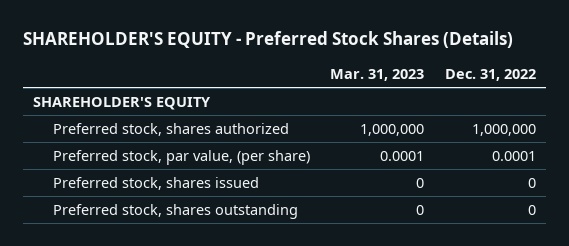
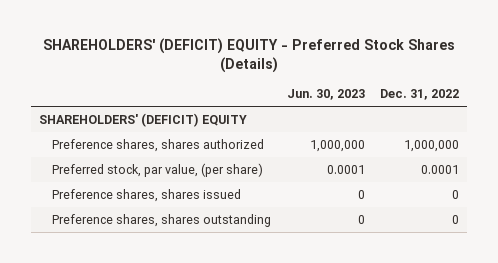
[22,31,513,49] SHAREHOLDER'S EQUITY - Preferred Stock Shares (Details) -> [43,38,456,74] SHAREHOLDERS' (DEFICIT) EQUITY - Preferred Stock Shares (Details)
[330,68,425,81] Mar. 31, 2023 -> none
none -> [286,89,365,101] Jun. 30, 2023
[32,96,211,110] SHAREHOLDER'S EQUITY -> [38,112,247,127] SHAREHOLDERS' (DEFICIT) EQUITY
[52,122,289,136] Preferred stock, shares authorized -> [52,138,265,152] Preference shares, shares authorized
[52,176,259,190] Preferred stock, shares issued -> [52,188,242,202] Preference shares, shares issued
[52,203,298,219] Preferred stock, shares outstanding -> [52,213,272,227] Preference shares, shares outstanding

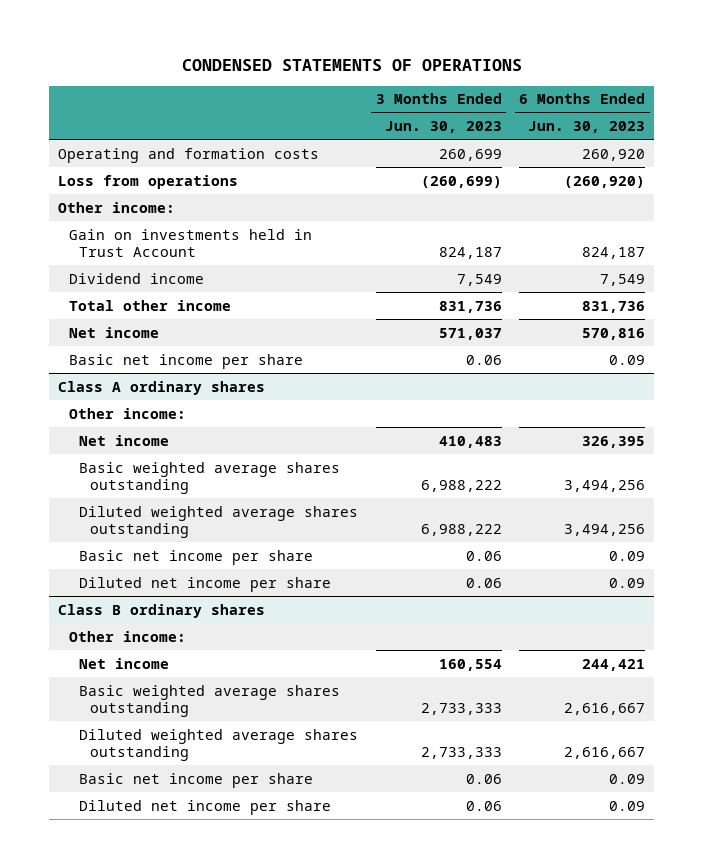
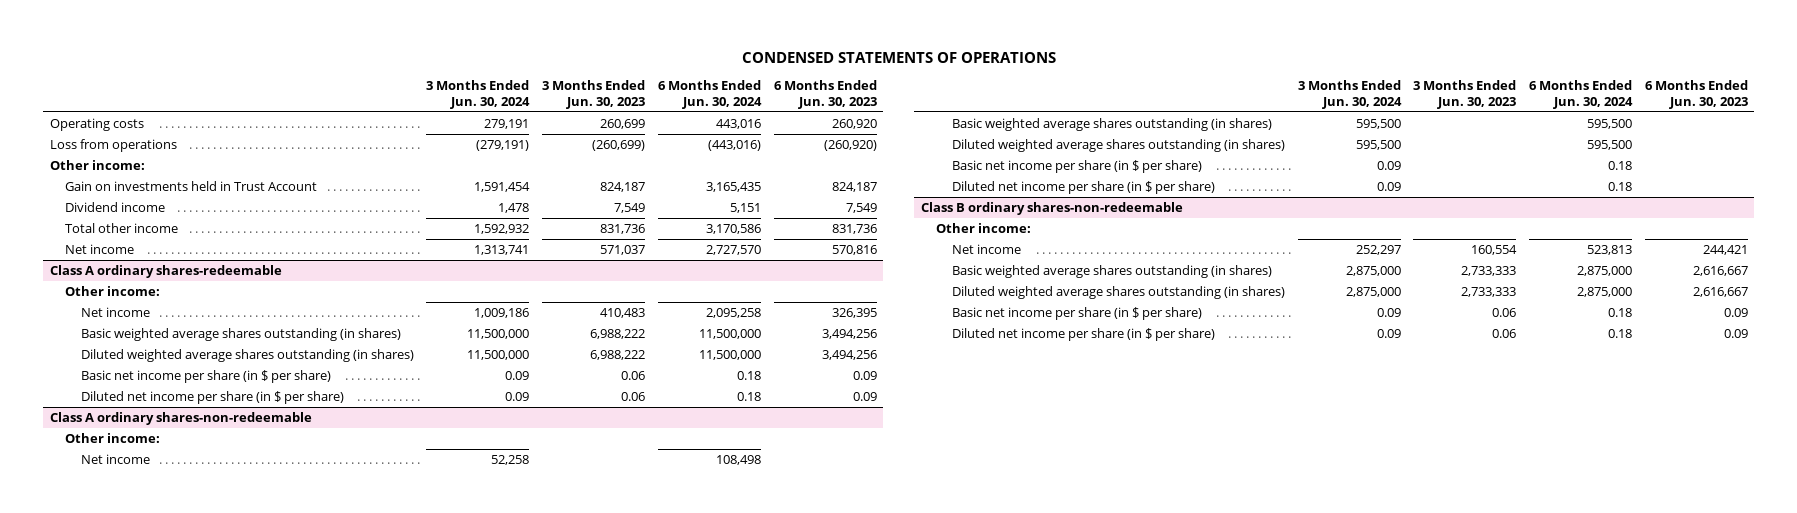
none -> [426,80,531,109] 3 Months Ended Jun. 30, 2024
none -> [657,80,762,109] 6 Months Ended Jun. 30, 2024
[57,147,319,163] Operating and formation costs -> [49,118,144,132] Operating costs
[68,353,303,369] Basic net income per share -> none
[57,380,265,395] Class A ordinary shares -> [49,265,282,279] Class A ordinary shares-redeemable
[57,603,265,618] Class B ordinary shares -> none
[79,461,341,494] Basic weighted average shares outstanding -> [80,328,401,342] Basic weighted average shares outstanding (in shares)
[79,505,359,538] Diluted weighted average shares outstanding -> [80,349,414,363] Diluted weighted average shares outstanding (in shares)
[79,549,314,565] Basic net income per share -> [80,370,331,384] Basic net income per share (in $ per share)
[79,576,332,592] Diluted net income per share -> [80,391,344,405] Diluted net income per share (in $ per share)
none -> [49,412,312,426] Class A ordinary shares-non-redeemable
none -> [80,454,150,465] Net income
none -> [951,118,1272,132] Basic weighted average shares outstanding (in shares)
none -> [951,139,1285,153] Diluted weighted average shares outstanding (in shares)
none -> [951,160,1202,174] Basic net income per share (in $ per share)
none -> [951,181,1215,195] Diluted net income per share (in $ per share)
none -> [920,202,1183,216] Class B ordinary shares-non-redeemable
none -> [936,223,1032,234] Other income:
[79,684,341,717] Basic weighted average shares outstanding -> [951,265,1272,279] Basic weighted average shares outstanding (in shares)
[79,728,359,761] Diluted weighted average shares outstanding -> [951,286,1285,300] Diluted weighted average shares outstanding (in shares)
[79,772,314,788] Basic net income per share -> [951,307,1202,321] Basic net income per share (in $ per share)
[79,799,332,815] Diluted net income per share -> [951,328,1215,342] Diluted net income per share (in $ per share)

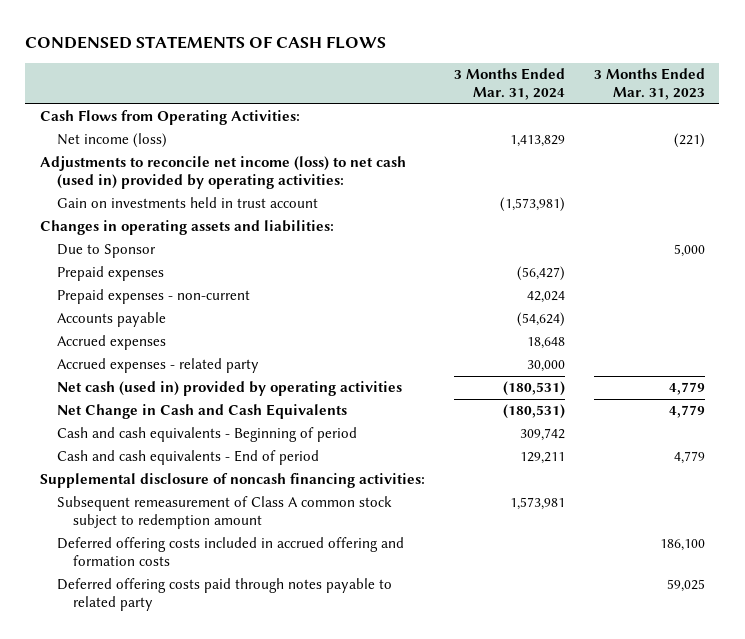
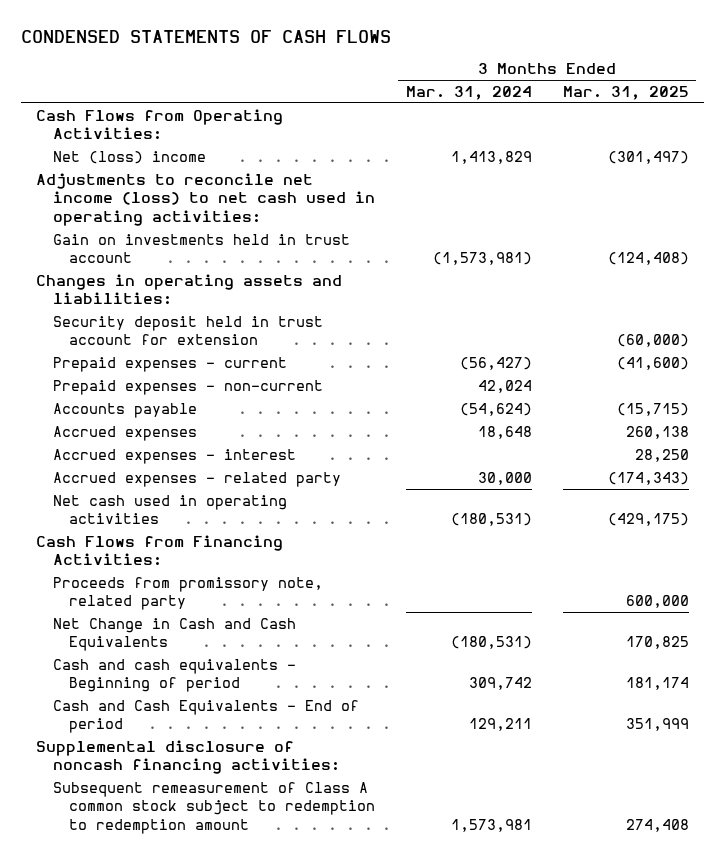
[593,68,705,101] 3 Months Ended Mar. 31, 2023 -> none
none -> [562,86,689,101] Mar. 31, 2025
[56,133,167,149] Net income (loss) -> [52,150,206,164] Net (loss) income
[39,156,406,190] Adjustments to reconcile net income (loss) to net cash (used in) provided by operating activities: -> [36,172,375,226] Adjustments to reconcile net income (loss) to net cash used in operating activities:
[56,244,156,259] Due to Sponsor -> none
none -> [52,315,323,346] Security deposit held in trust account for extension
[56,266,164,282] Prepaid expenses -> [52,356,287,372] Prepaid expenses - current
none -> [52,448,296,464] Accrued expenses - interest
[56,381,402,397] Net cash (used in) provided by operating activities -> [52,494,287,525] Net cash used in operating activities
none -> [36,534,284,567] Cash Flows from Financing Activities:
none -> [52,576,323,611] Proceeds from promissory note, related party
[56,450,319,466] Cash and cash equivalents - End of period -> [52,699,359,734] Cash and Cash Equivalents - End of period
[56,537,404,567] Deferred offering costs included in accrued offering and formation costs -> none
[56,578,392,612] Deferred offering costs paid through notes payable to related party -> none
[56,496,392,530] Subsequent remeasurement of Class A common stock subject to redemption amount -> [52,781,376,834] Subsequent remeasurement of Class A common stock subject to redemption to redemption amount

